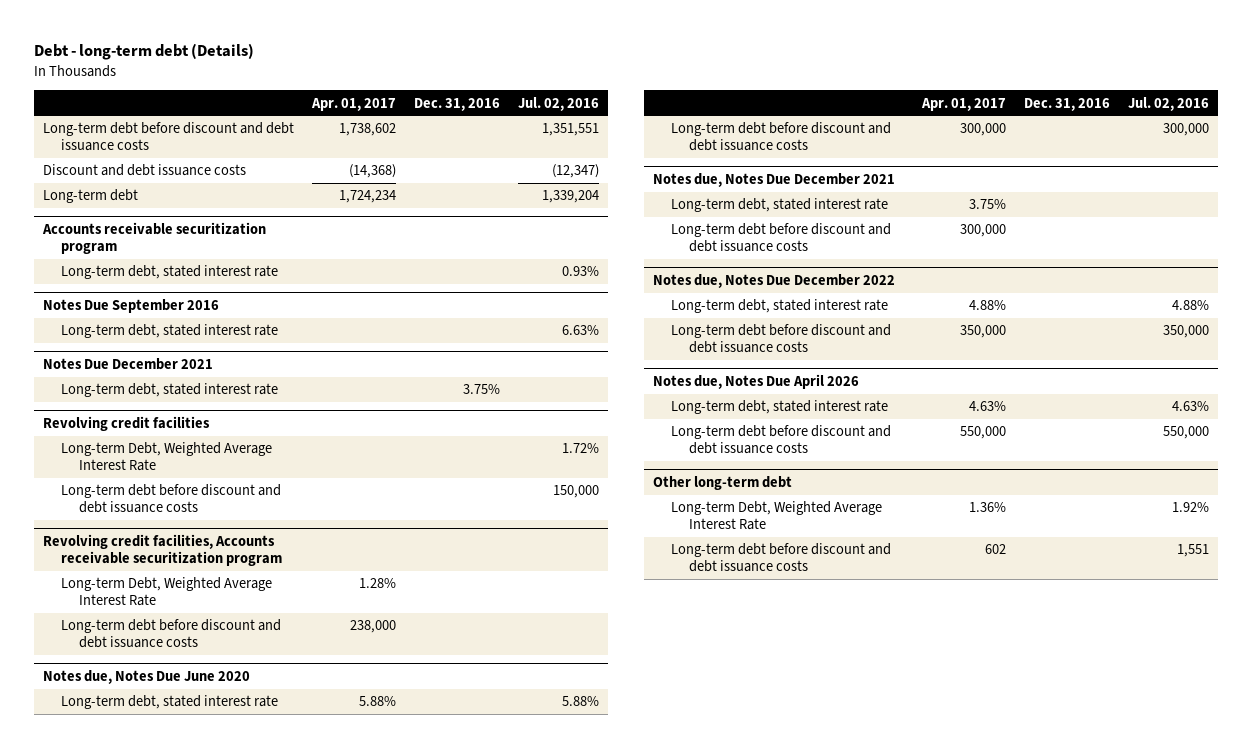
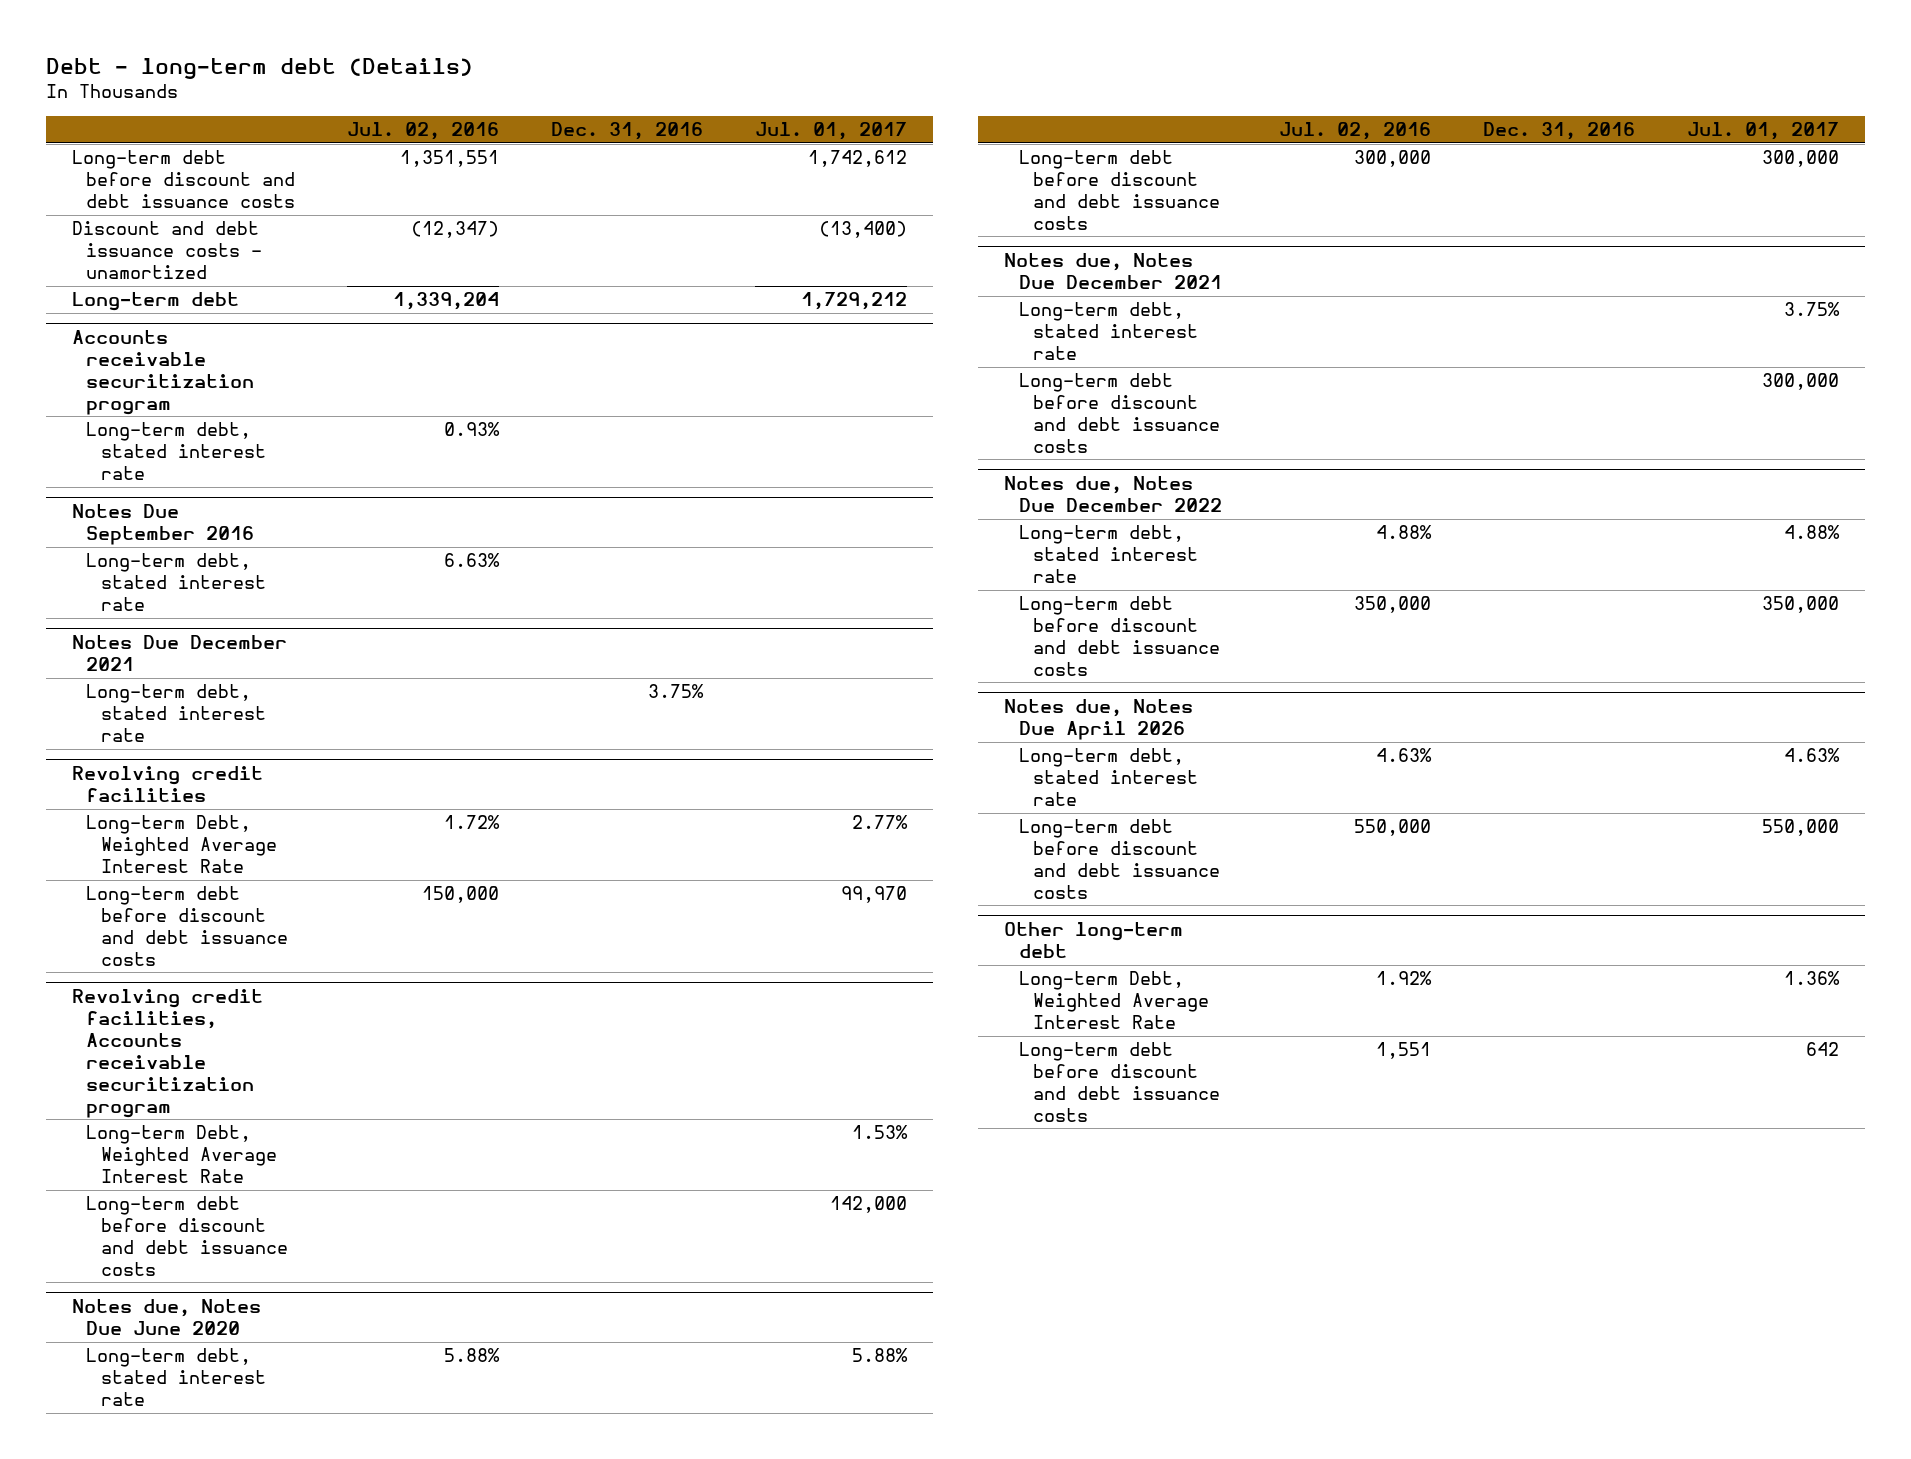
[310,97,396,111] Apr. 01, 2017 -> none
none -> [755,121,908,140] Jul. 01, 2017
[42,164,246,177] Discount and debt issuance costs -> [71,221,263,280] Discount and debt issuance costs - unamortized

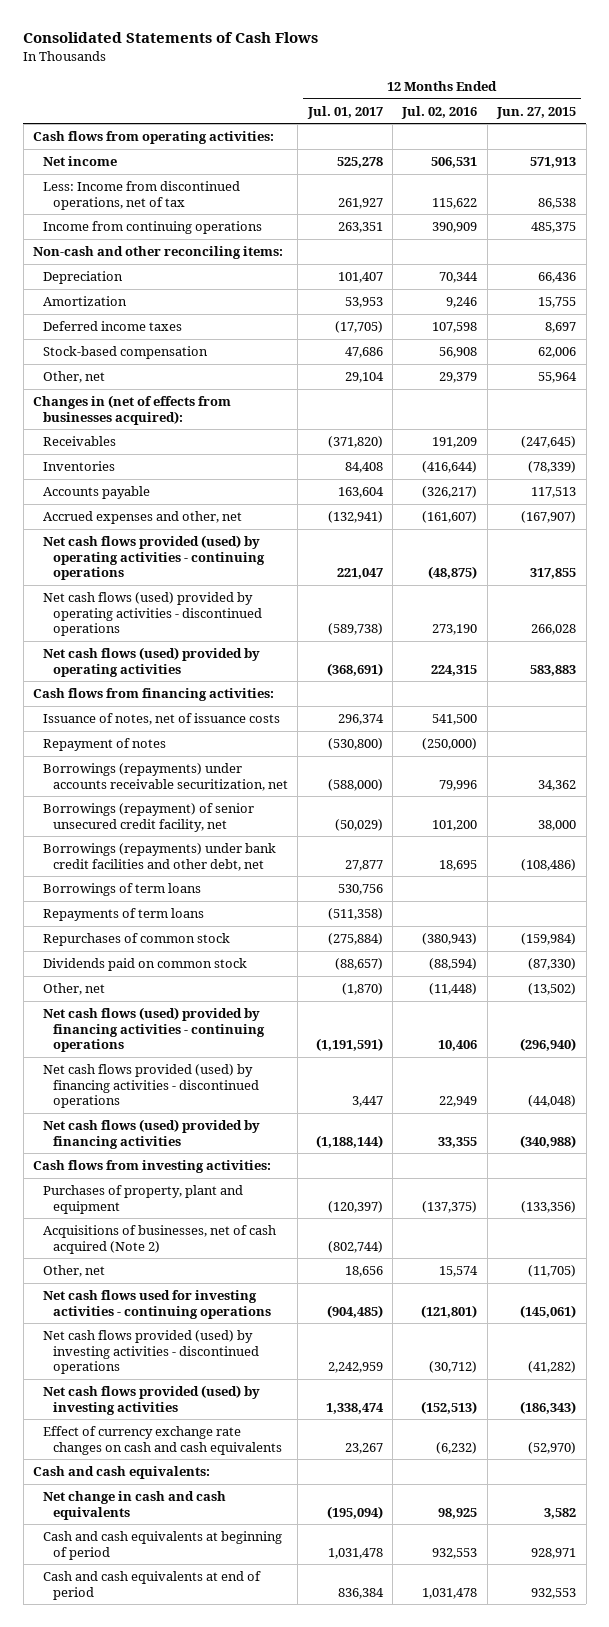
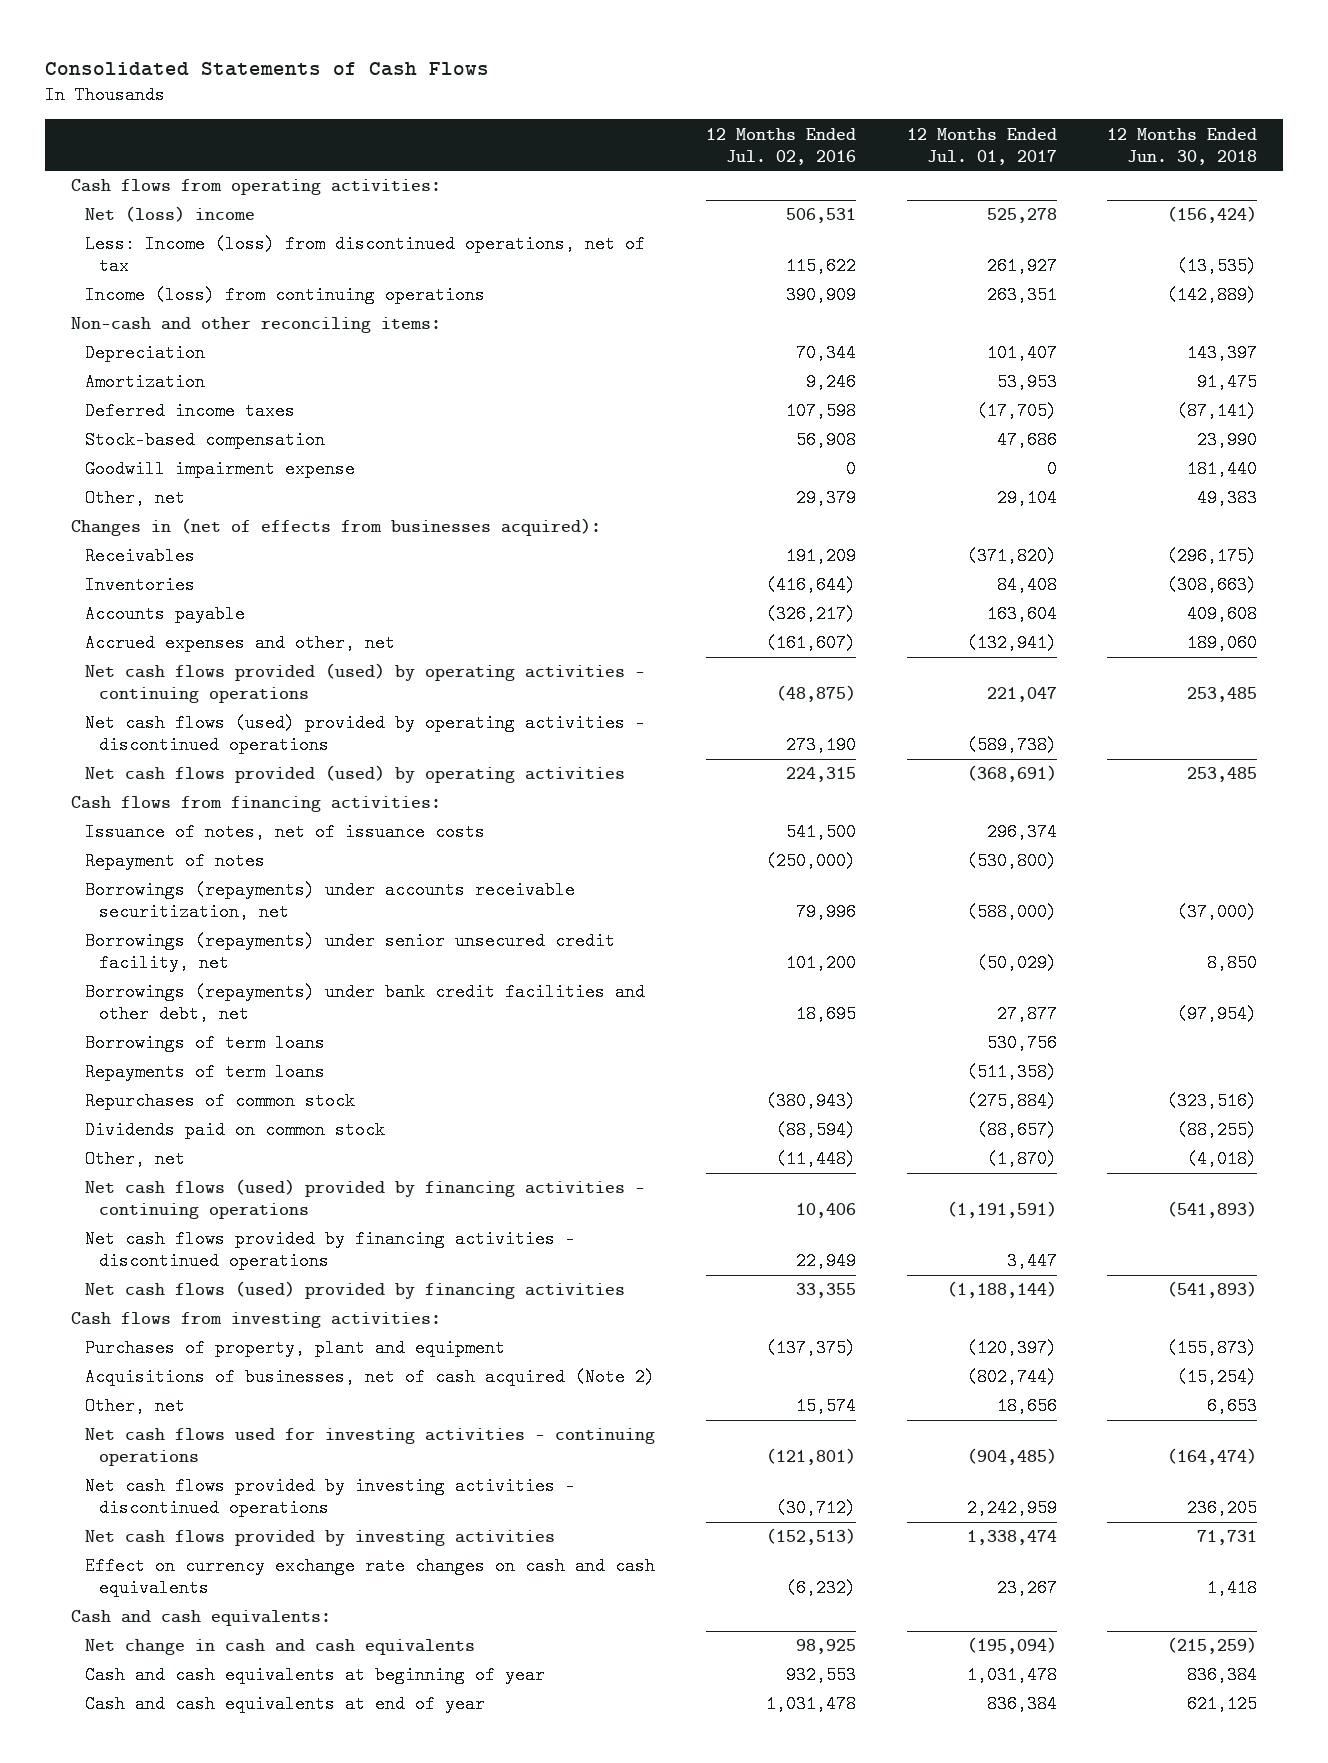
[496,106,577,119] Jun. 27, 2015 -> none
none -> [1107,127,1258,165] 12 Months Ended Jun. 30, 2018
[43,156,118,167] Net income -> [84,206,255,223] Net (loss) income
[43,181,241,210] Less: Income from discontinued operations, net of tax -> [84,235,645,276] Less: Income (loss) from discontinued operations, net of tax
[43,221,263,235] Income from continuing operations -> [84,286,485,305] Income (loss) from continuing operations
none -> [84,460,355,479] Goodwill impairment expense
[43,647,261,677] Net cash flows (used) provided by operating activities -> [84,765,625,784] Net cash flows provided (used) by operating activities
[43,803,255,832] Borrowings (repayment) of senior unsecured credit facility, net -> [84,932,615,973] Borrowings (repayments) under senior unsecured credit facility, net
[43,1064,259,1109] Net cash flows provided (used) by financing activities - discontinued operations -> [84,1230,575,1271] Net cash flows provided by financing activities - discontinued operations
[43,1330,259,1375] Net cash flows provided (used) by investing activities - discontinued operations -> [84,1477,575,1518] Net cash flows provided by investing activities - discontinued operations
[43,1385,261,1415] Net cash flows provided (used) by investing activities -> [84,1530,555,1547] Net cash flows provided by investing activities
[43,1426,282,1455] Effect of currency exchange rate changes on cash and cash equivalents -> [84,1557,655,1598] Effect on currency exchange rate changes on cash and cash equivalents
[43,1531,283,1560] Cash and cash equivalents at beginning of period -> [84,1666,545,1685] Cash and cash equivalents at beginning of year
[43,1571,262,1600] Cash and cash equivalents at end of period -> [84,1695,485,1714] Cash and cash equivalents at end of year

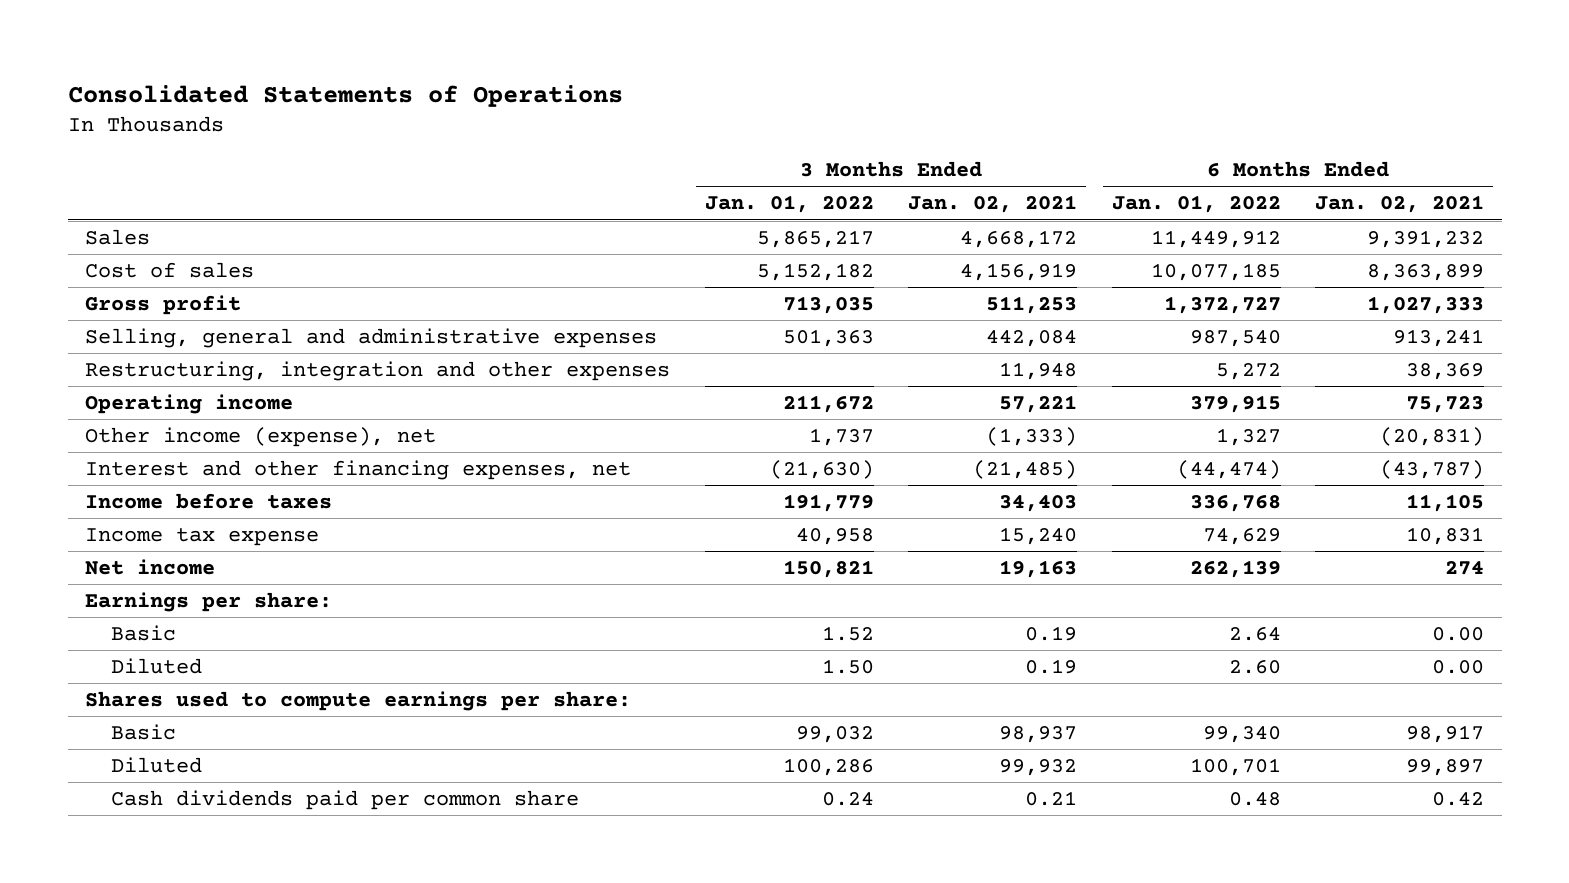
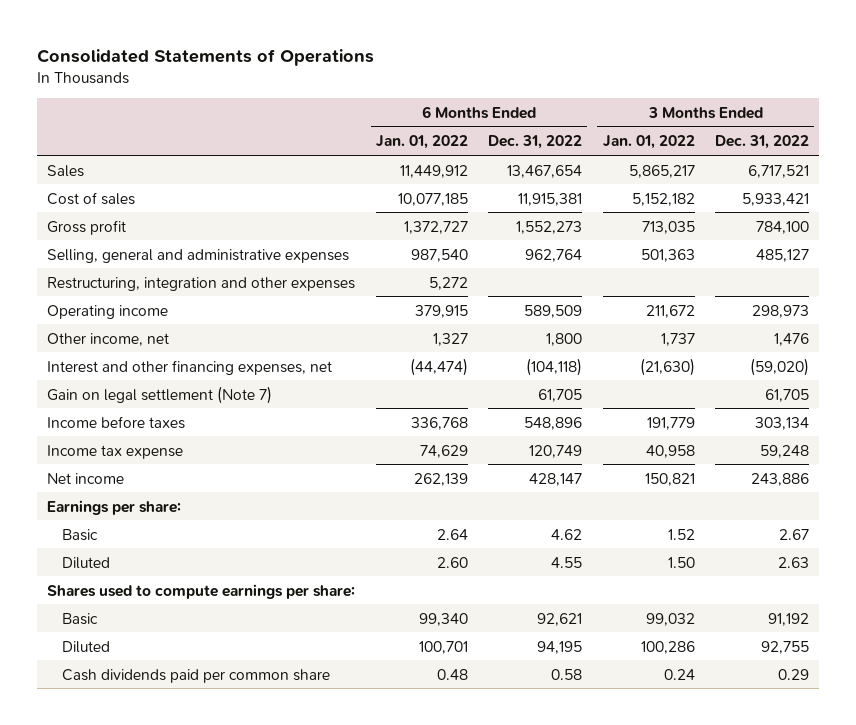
[908,195,1078,214] Jan. 02, 2021 -> none
[1315,195,1485,214] Jan. 02, 2021 -> none
none -> [488,135,583,150] Dec. 31, 2022
none -> [714,135,809,150] Dec. 31, 2022
[84,426,436,447] Other income (expense), net -> [47,332,170,346] Other income, net
none -> [47,385,273,404] Gain on legal settlement (Note 7)

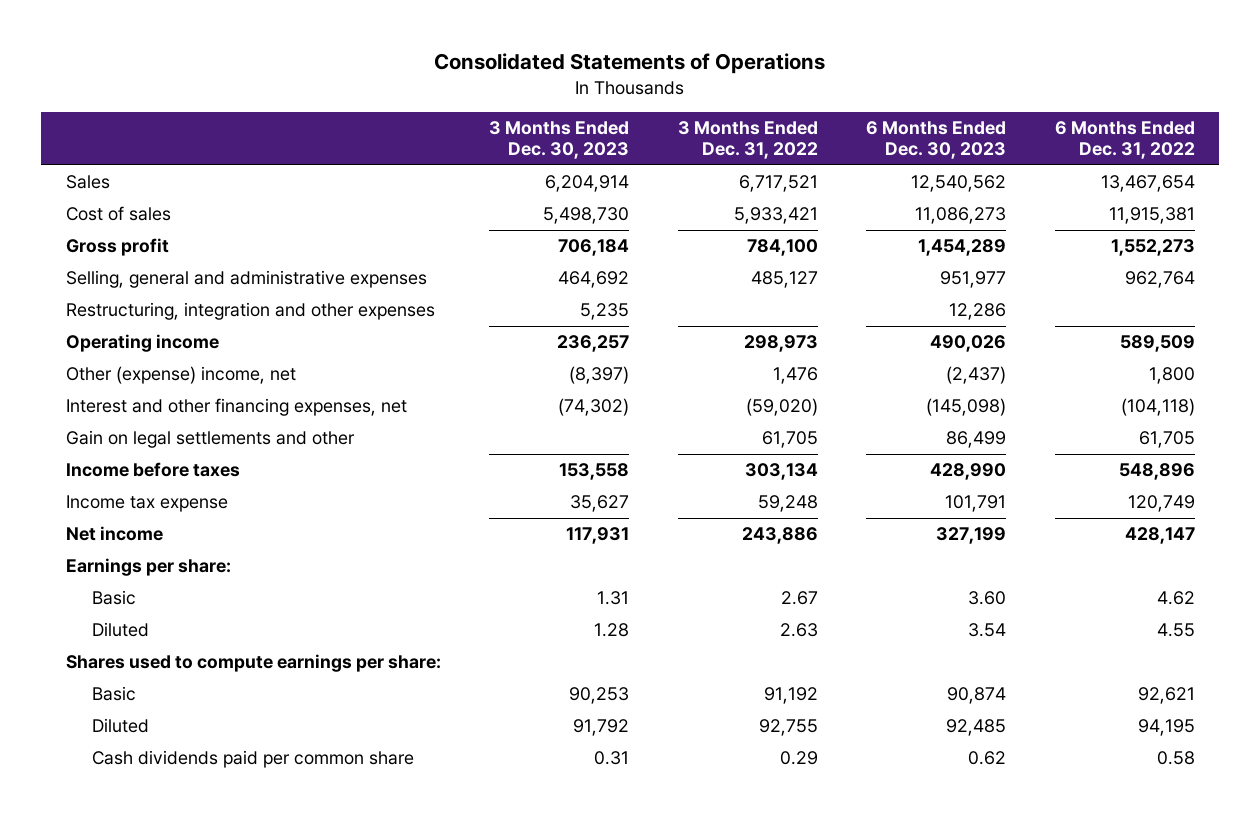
[375,135,468,150] Jan. 01, 2022 -> none
[602,135,695,150] Jan. 01, 2022 -> none
none -> [489,121,630,160] 3 Months Ended Dec. 30, 2023
none -> [866,121,1007,160] 6 Months Ended Dec. 30, 2023
[47,332,170,346] Other income, net -> [65,366,296,385] Other (expense) income, net
[47,385,273,404] Gain on legal settlement (Note 7) -> [65,430,355,449] Gain on legal settlements and other

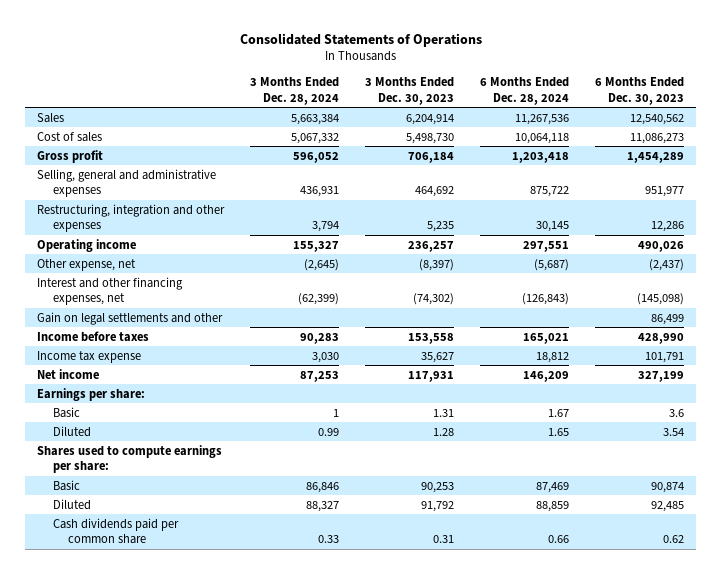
[677,121,818,160] 3 Months Ended Dec. 31, 2022 -> none
[1054,121,1195,160] 6 Months Ended Dec. 31, 2022 -> none
none -> [250,77,340,105] 3 Months Ended Dec. 28, 2024
none -> [479,77,569,105] 6 Months Ended Dec. 28, 2024
[65,366,296,385] Other (expense) income, net -> [37,258,137,271] Other expense, net
[968,591,1007,606] 3.60 -> [668,408,684,417] 3.6

